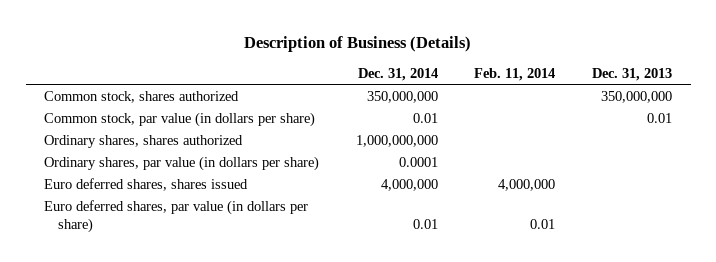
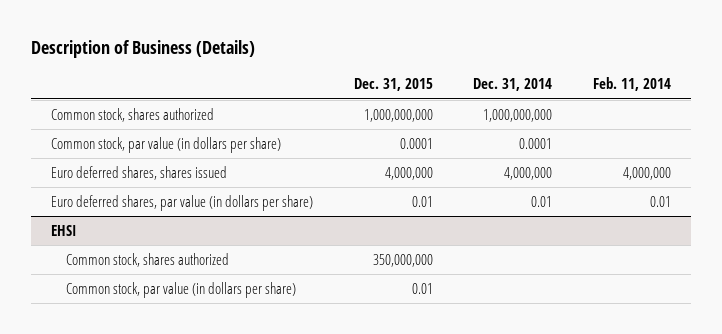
[592,67,673,81] Dec. 31, 2013 -> none
none -> [353,78,433,92] Dec. 31, 2015
[43,134,243,148] Ordinary shares, shares authorized -> none
[43,155,319,171] Ordinary shares, par value (in dollars per share) -> none
[366,90,438,103] 350,000,000 -> [483,108,553,122] 1,000,000,000
[412,112,438,123] 0.01 -> [519,137,553,149] 0.0001
none -> [50,224,77,236] EHSI
none -> [65,252,229,267] Common stock, shares authorized
none -> [65,281,296,298] Common stock, par value (in dollars per share)

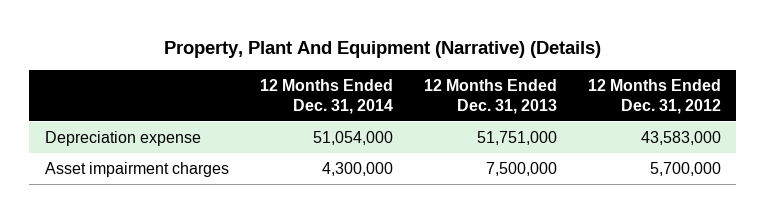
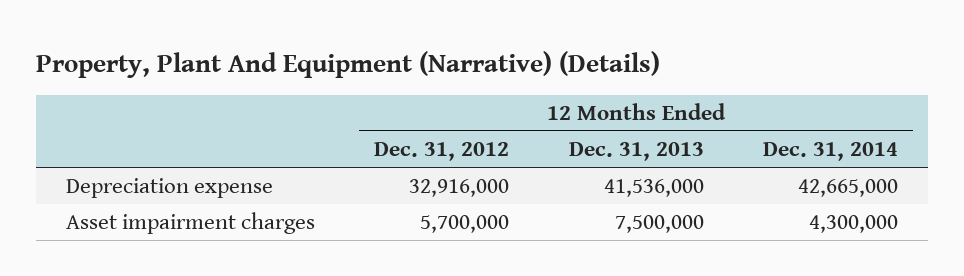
[312,131,393,146] 51,054,000 -> [798,179,899,198] 42,665,000
[476,131,557,146] 51,751,000 -> [603,179,704,198] 41,536,000
[640,131,721,146] 43,583,000 -> [409,179,510,198] 32,916,000

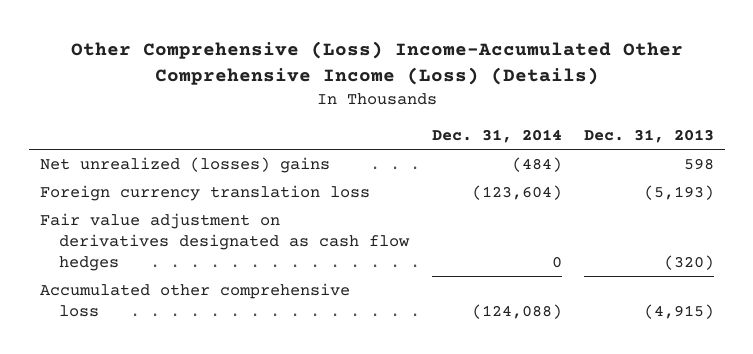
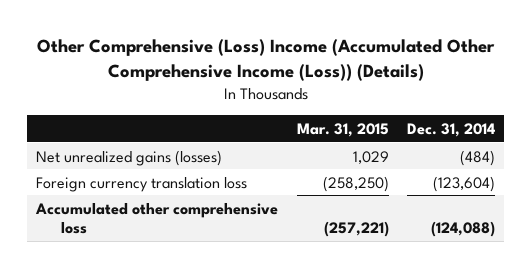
[70,41,683,86] Other Comprehensive (Loss) Income-Accumulated Other Comprehensive Income (Loss) (Details) -> [36,38,495,82] Other Comprehensive (Loss) Income (Accumulated Other Comprehensive Income (Loss)) (Details)
[583,129,714,144] Dec. 31, 2013 -> none
none -> [296,122,389,137] Mar. 31, 2015
[39,156,330,173] Net unrealized (losses) gains -> [36,149,223,166] Net unrealized gains (losses)
[39,212,411,271] Fair value adjustment on derivatives designated as cash flow hedges -> none

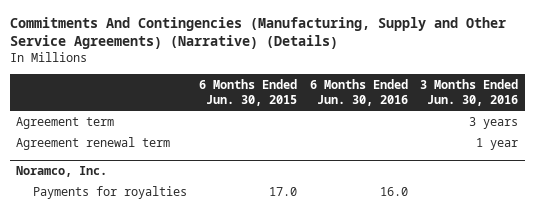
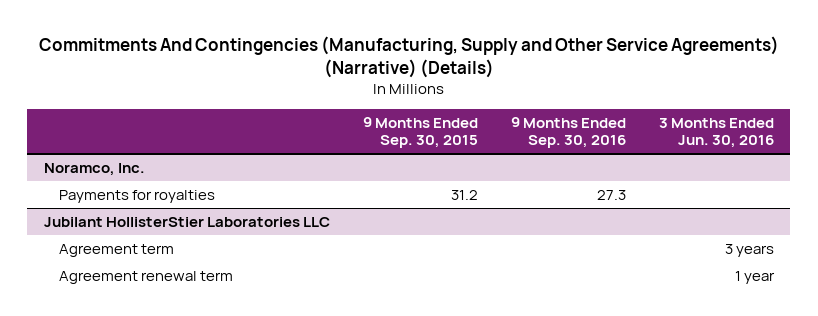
[199,78,298,106] 6 Months Ended Jun. 30, 2015 -> none
[309,78,408,106] 6 Months Ended Jun. 30, 2016 -> none
none -> [362,116,478,149] 9 Months Ended Sep. 30, 2015
none -> [510,116,626,149] 9 Months Ended Sep. 30, 2016
[15,116,114,129] Agreement term -> none
[15,136,170,150] Agreement renewal term -> none
none -> [43,217,330,228] Jubilant HollisterStier Laboratories LLC
none -> [59,244,175,258] Agreement term
none -> [59,271,234,285] Agreement renewal term

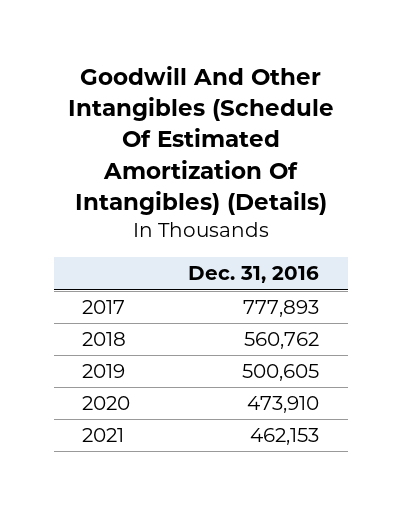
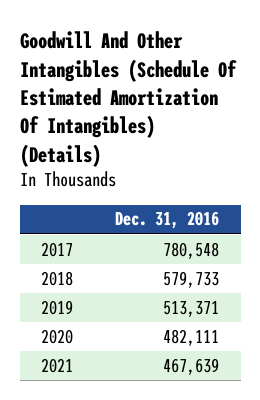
[243,300,320,318] 777,893 -> [163,241,220,259] 780,548
[244,332,320,350] 560,762 -> [163,270,220,288] 579,733
[242,364,320,382] 500,605 -> [163,300,220,317] 513,371
[247,396,320,414] 473,910 -> [163,328,220,346] 482,111
[250,428,320,446] 462,153 -> [163,357,220,375] 467,639

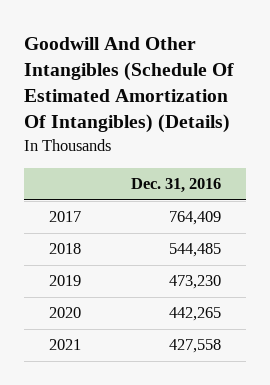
[163,241,220,259] 780,548 -> [169,211,222,226] 764,409
[163,270,220,288] 579,733 -> [169,243,222,258] 544,485
[163,300,220,317] 513,371 -> [169,275,222,290] 473,230
[163,328,220,346] 482,111 -> [169,307,222,322] 442,265
[163,357,220,375] 467,639 -> [169,339,222,354] 427,558

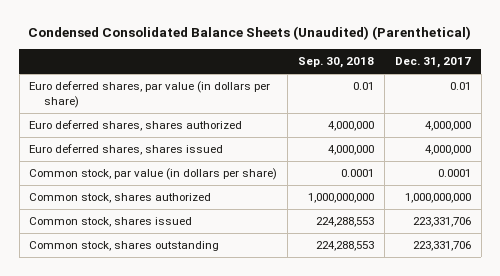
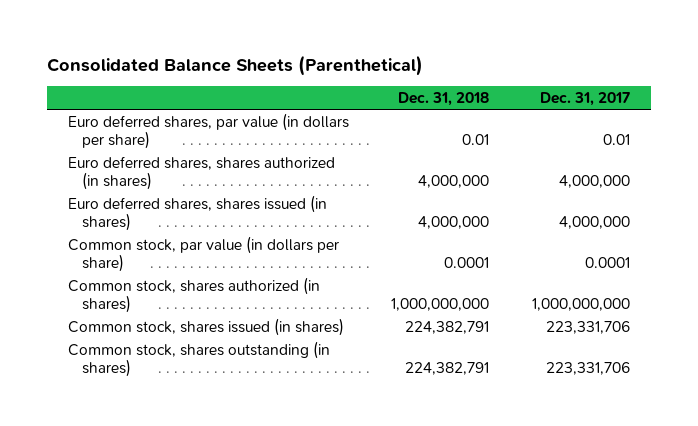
[28,26,472,41] Condensed Consolidated Balance Sheets (Unaudited) (Parenthetical) -> [46,54,423,76] Consolidated Balance Sheets (Parenthetical)
[298,57,375,69] Sep. 30, 2018 -> none
none -> [398,91,490,106] Dec. 31, 2018
[29,120,243,132] Euro deferred shares, shares authorized -> [67,155,335,191] Euro deferred shares, shares authorized (in shares)
[29,144,224,156] Euro deferred shares, shares issued -> [67,194,327,232] Euro deferred shares, shares issued (in shares)
[29,193,212,204] Common stock, shares authorized -> [67,276,320,314] Common stock, shares authorized (in shares)
[29,217,193,228] Common stock, shares issued -> [67,317,344,336] Common stock, shares issued (in shares)
[29,241,220,252] Common stock, shares outstanding -> [67,340,330,378] Common stock, shares outstanding (in shares)

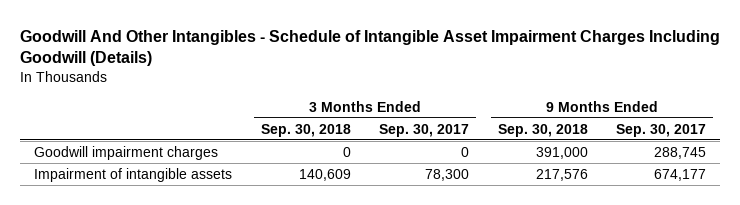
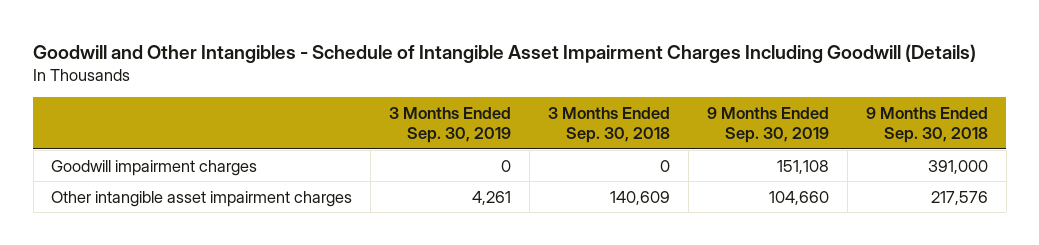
[20,29,721,67] Goodwill And Other Intangibles - Schedule of Intangible Asset Impairment Charges Including Goodwill (Details) -> [33,43,977,63] Goodwill and Other Intangibles - Schedule of Intangible Asset Impairment Charges Including Goodwill (Details)
[379,123,470,137] Sep. 30, 2017 -> none
[616,123,707,137] Sep. 30, 2017 -> none
none -> [389,106,512,144] 3 Months Ended Sep. 30, 2019
none -> [707,106,830,144] 9 Months Ended Sep. 30, 2019
[34,167,233,182] Impairment of intangible assets -> [51,190,353,207] Other intangible asset impairment charges

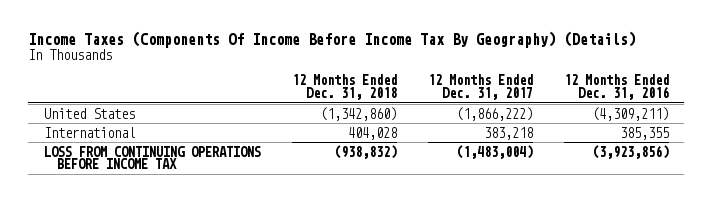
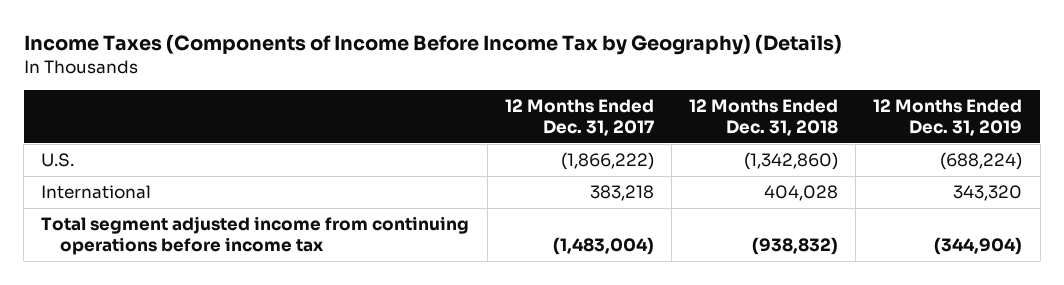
[28,31,637,49] Income Taxes (Components Of Income Before Income Tax By Geography) (Details) -> [23,34,842,56] Income Taxes (Components of Income Before Income Tax by Geography) (Details)
[563,74,669,101] 12 Months Ended Dec. 31, 2016 -> none
none -> [873,99,1023,136] 12 Months Ended Dec. 31, 2019
[43,107,135,119] United States -> [41,153,75,168] U.S.
[43,145,261,170] LOSS FROM CONTINUING OPERATIONS BEFORE INCOME TAX -> [41,216,470,255] Total segment adjusted income from continuing operations before income tax

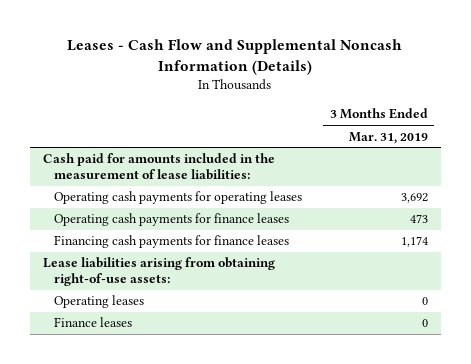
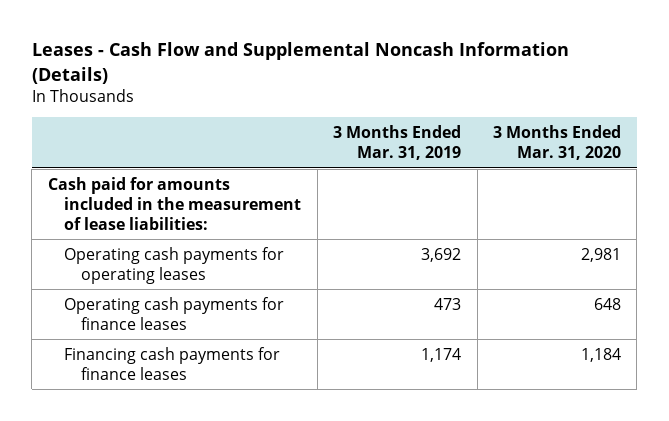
none -> [493,125,622,160] 3 Months Ended Mar. 31, 2020
[43,257,276,287] Lease liabilities arising from obtaining right-of-use assets: -> none
[54,295,145,309] Operating leases -> none
[54,317,133,328] Finance leases -> none

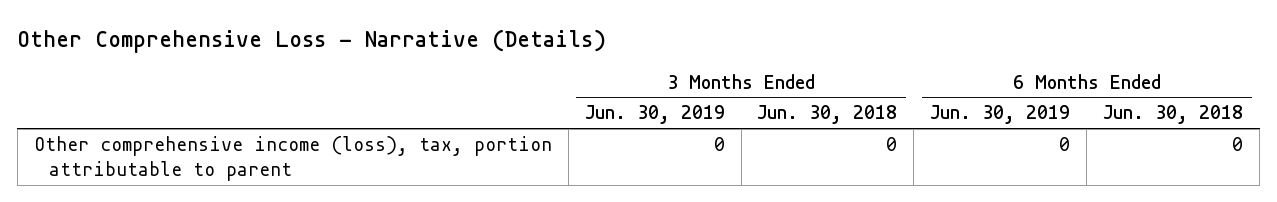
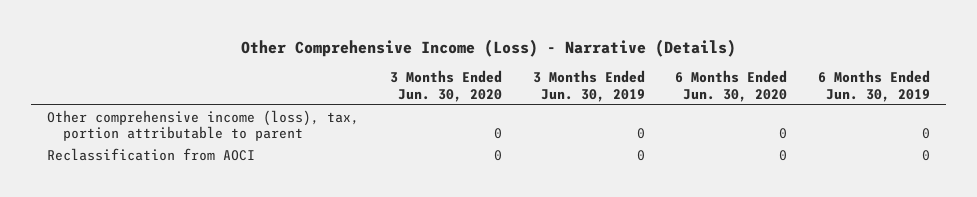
[17,29,607,54] Other Comprehensive Loss - Narrative (Details) -> [240,38,736,57] Other Comprehensive Income (Loss) - Narrative (Details)
[757,105,898,125] Jun. 30, 2018 -> none
[1103,105,1244,125] Jun. 30, 2018 -> none
none -> [389,70,502,102] 3 Months Ended Jun. 30, 2020
none -> [675,70,788,102] 6 Months Ended Jun. 30, 2020
none -> [46,147,255,161] Reclassification from AOCI

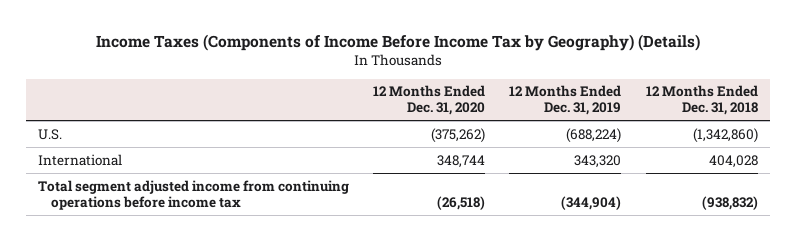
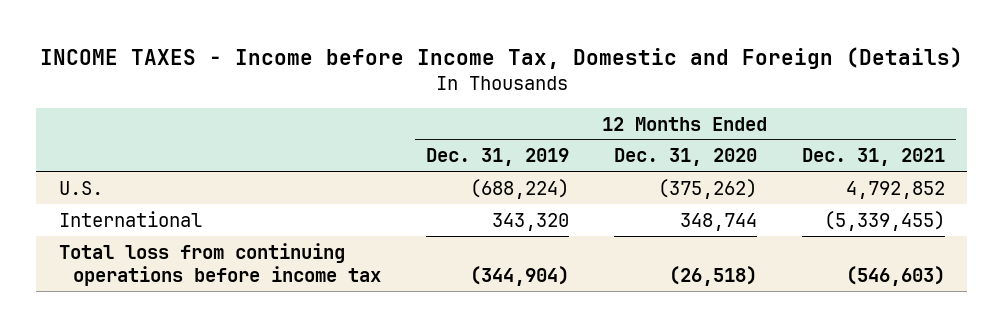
[95,34,700,52] Income Taxes (Components of Income Before Income Tax by Geography) (Details) -> [39,46,963,69] INCOME TAXES - Income before Income Tax, Domestic and Foreign (Details)
[645,85,758,116] 12 Months Ended Dec. 31, 2018 -> none
none -> [801,148,945,167] Dec. 31, 2021
[38,179,350,210] Total segment adjusted income from continuing operations before income tax -> [58,242,382,287] Total loss from continuing operations before income tax

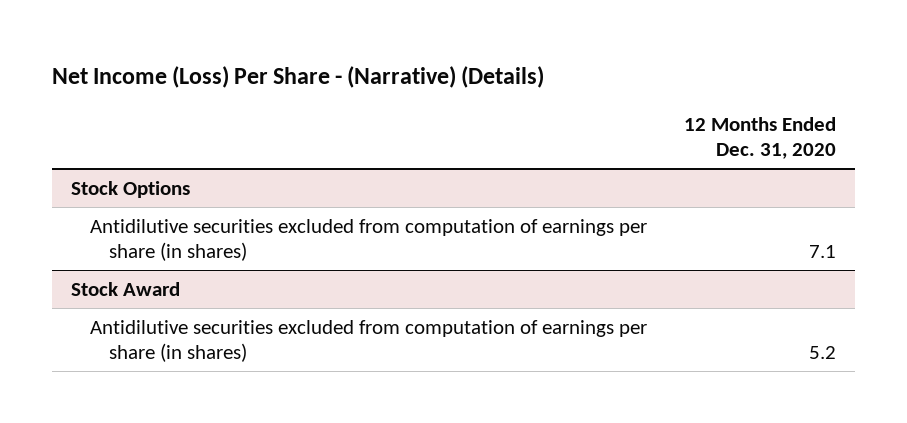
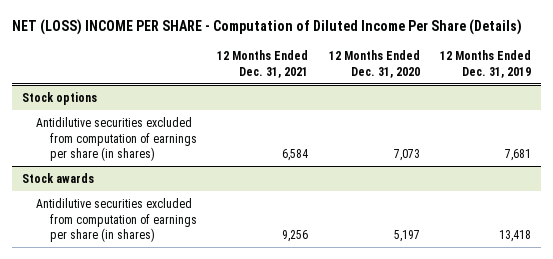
[51,66,544,89] Net Income (Loss) Per Share - (Narrative) (Details) -> [12,19,523,36] NET (LOSS) INCOME PER SHARE - Computation of Diluted Income Per Share (Details)
none -> [217,50,309,78] 12 Months Ended Dec. 31, 2021
none -> [439,50,531,78] 12 Months Ended Dec. 31, 2019
[70,180,190,198] Stock Options -> [22,91,98,105] Stock options
[809,244,837,258] 7.1 -> [393,149,420,162] 7,073
[70,281,180,296] Stock Award -> [22,172,95,183] Stock awards
[809,345,837,359] 5.2 -> [393,230,420,243] 5,197

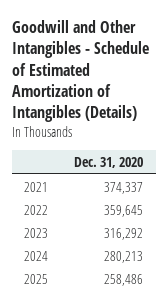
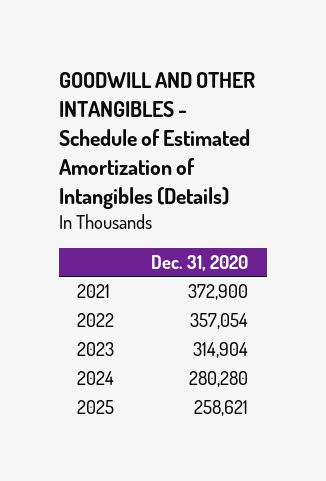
[11,19,149,123] Goodwill and Other Intangibles - Schedule of Estimated Amortization of Intangibles (Details) -> [58,71,255,209] GOODWILL AND OTHER INTANGIBLES - Schedule of Estimated Amortization of Intangibles (Details)
[104,181,144,194] 374,337 -> [188,284,249,301] 372,900
[104,204,144,217] 359,645 -> [190,313,249,330] 357,054
[104,227,144,240] 316,292 -> [193,342,249,359] 314,904
[104,250,144,263] 280,213 -> [189,371,249,388] 280,280
[104,273,144,286] 258,486 -> [194,400,249,417] 258,621

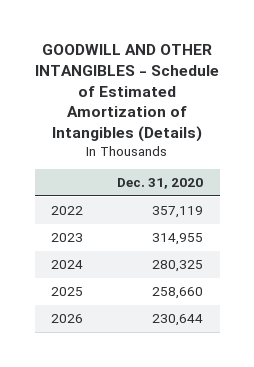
[77,284,111,299] 2021 -> none
[190,313,249,330] 357,054 -> [151,206,203,219] 357,119
[193,342,249,359] 314,904 -> [151,233,203,246] 314,955
[189,371,249,388] 280,280 -> [151,260,203,273] 280,325
[194,400,249,417] 258,621 -> [151,287,203,300] 258,660
none -> [51,314,84,324] 2026

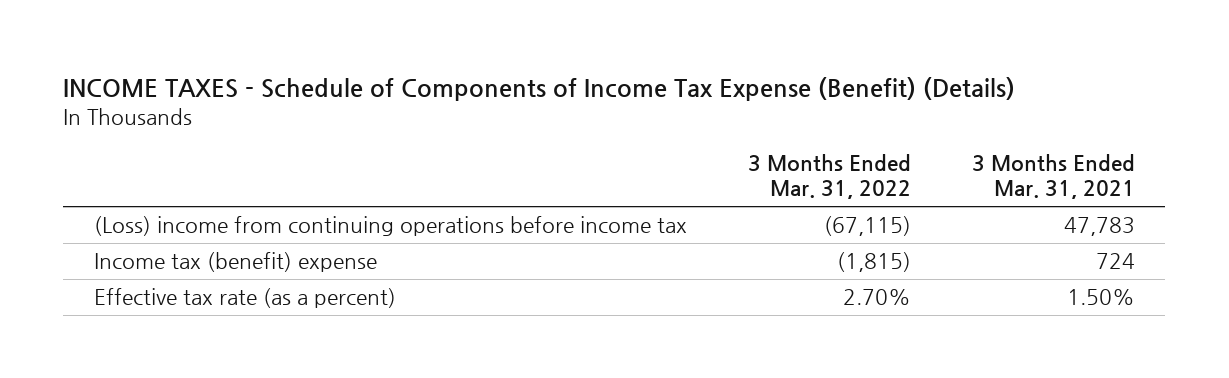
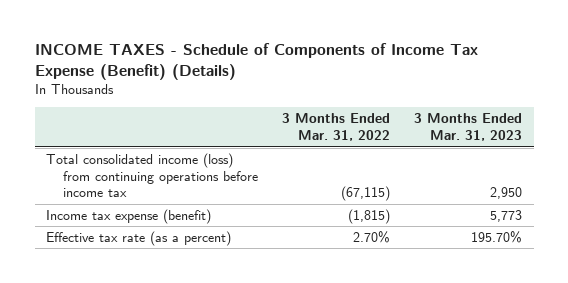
[971,153,1135,200] 3 Months Ended Mar. 31, 2021 -> none
none -> [413,113,522,142] 3 Months Ended Mar. 31, 2023
[93,216,687,237] (Loss) income from continuing operations before income tax -> [46,152,259,198] Total consolidated income (loss) from continuing operations before income tax
[93,252,377,273] Income tax (benefit) expense -> [46,208,212,224] Income tax expense (benefit)

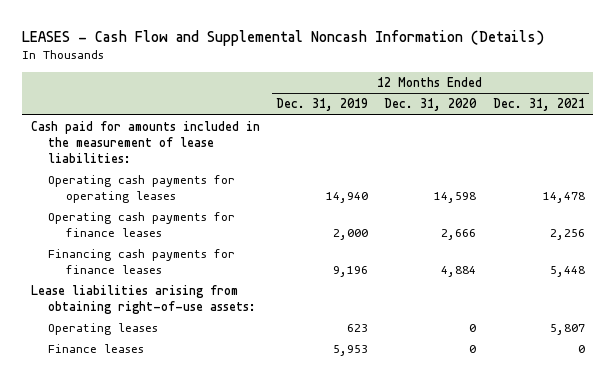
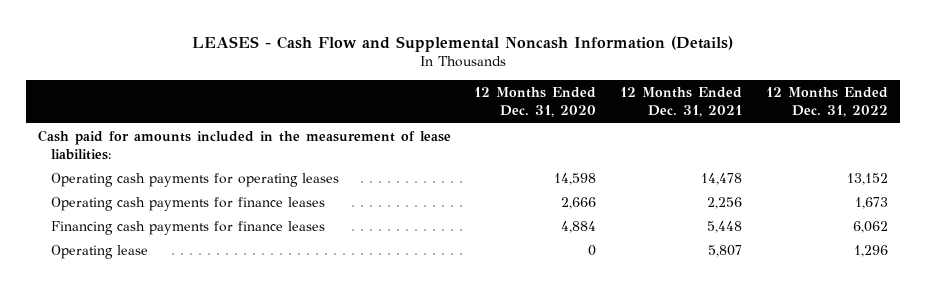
[275,98,368,112] Dec. 31, 2019 -> none
none -> [765,87,888,118] 12 Months Ended Dec. 31, 2022
[30,285,257,314] Lease liabilities arising from obtaining right-of-use assets: -> none
[48,344,145,354] Finance leases -> none
[48,323,159,336] Operating leases -> [51,244,149,259] Operating lease

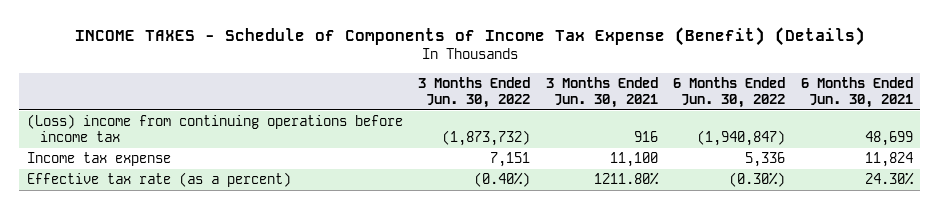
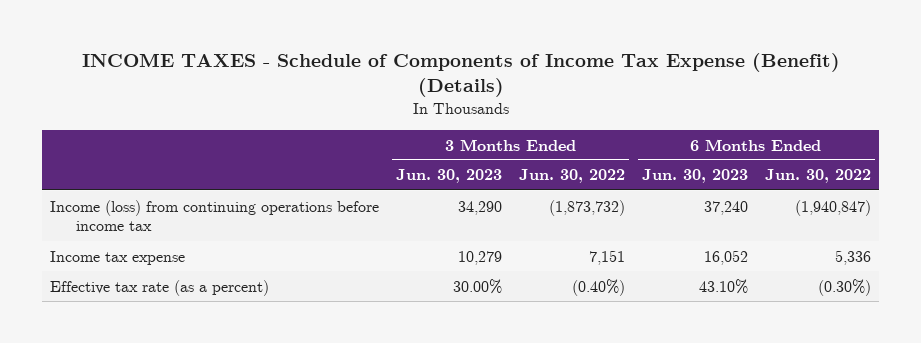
[545,77,658,109] 3 Months Ended Jun. 30, 2021 -> none
[800,77,913,109] 6 Months Ended Jun. 30, 2021 -> none
none -> [396,169,503,184] Jun. 30, 2023
none -> [641,169,748,184] Jun. 30, 2023
[26,114,403,143] (Loss) income from continuing operations before income tax -> [50,199,380,232] Income (loss) from continuing operations before income tax

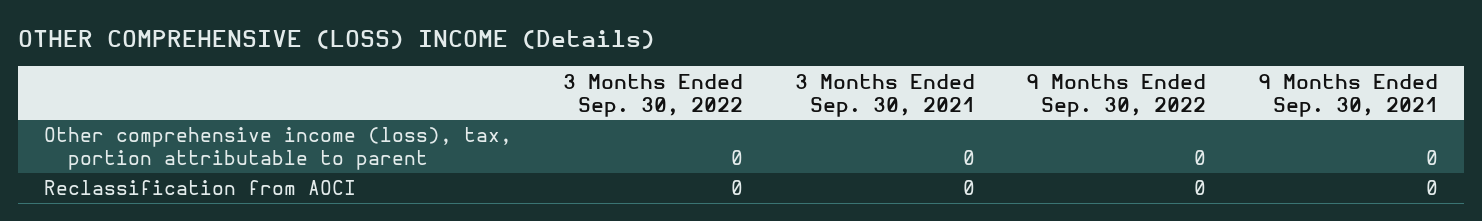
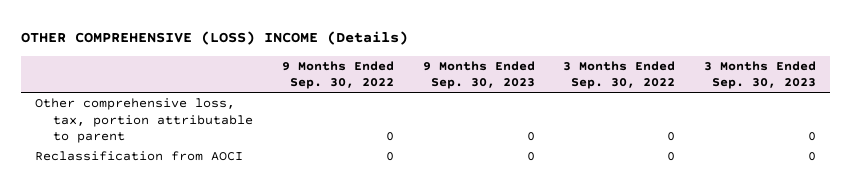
[794,73,975,117] 3 Months Ended Sep. 30, 2021 -> none
[1258,73,1439,117] 9 Months Ended Sep. 30, 2021 -> none
none -> [422,60,535,90] 9 Months Ended Sep. 30, 2023
none -> [703,60,816,90] 3 Months Ended Sep. 30, 2023
[43,127,512,171] Other comprehensive income (loss), tax, portion attributable to parent -> [35,98,254,144] Other comprehensive loss, tax, portion attributable to parent

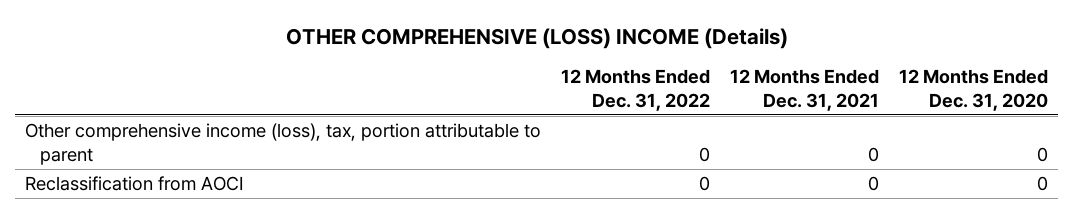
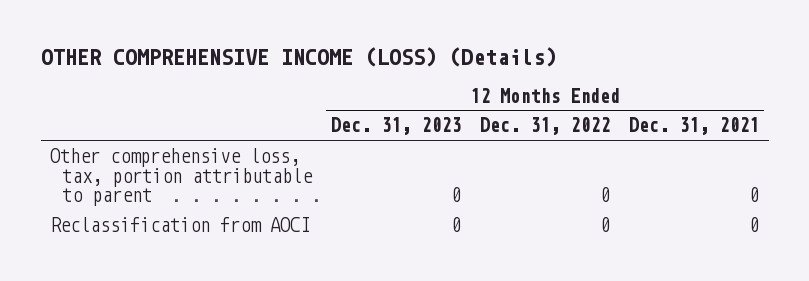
[285,27,788,49] OTHER COMPREHENSIVE (LOSS) INCOME (Details) -> [40,46,557,67] OTHER COMPREHENSIVE INCOME (LOSS) (Details)
[899,69,1049,111] 12 Months Ended Dec. 31, 2020 -> none
none -> [330,117,461,136] Dec. 31, 2023
[24,122,541,165] Other comprehensive income (loss), tax, portion attributable to parent -> [50,148,313,207] Other comprehensive loss, tax, portion attributable to parent

